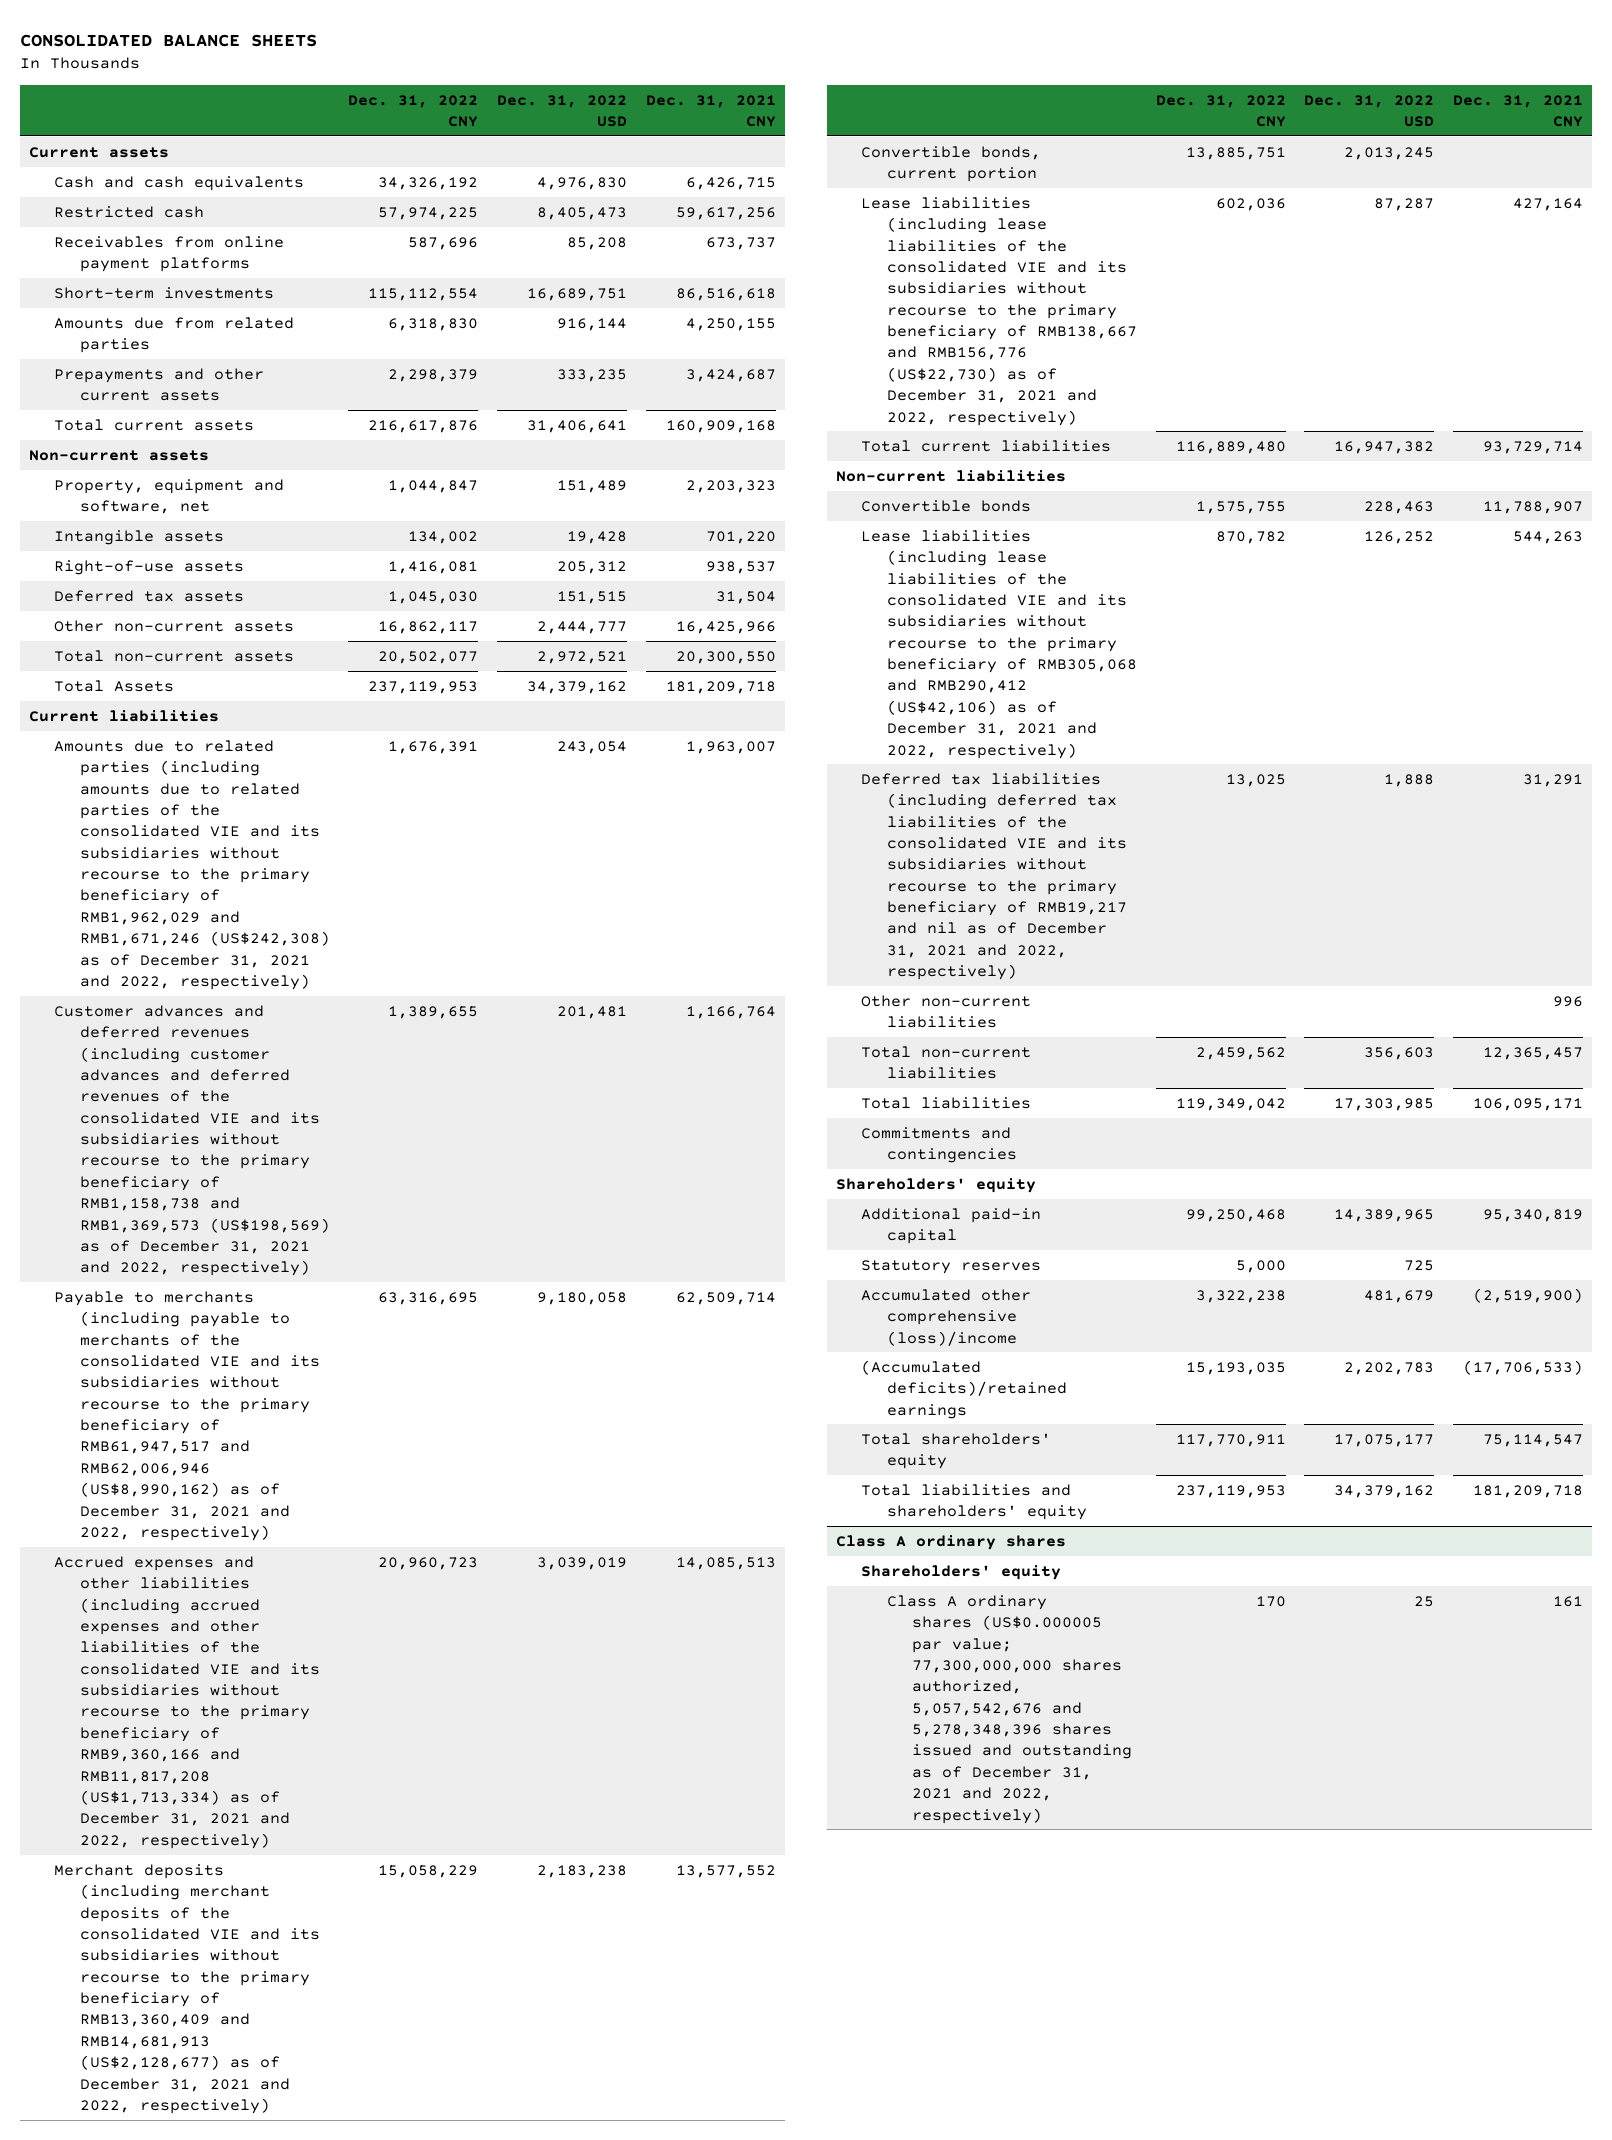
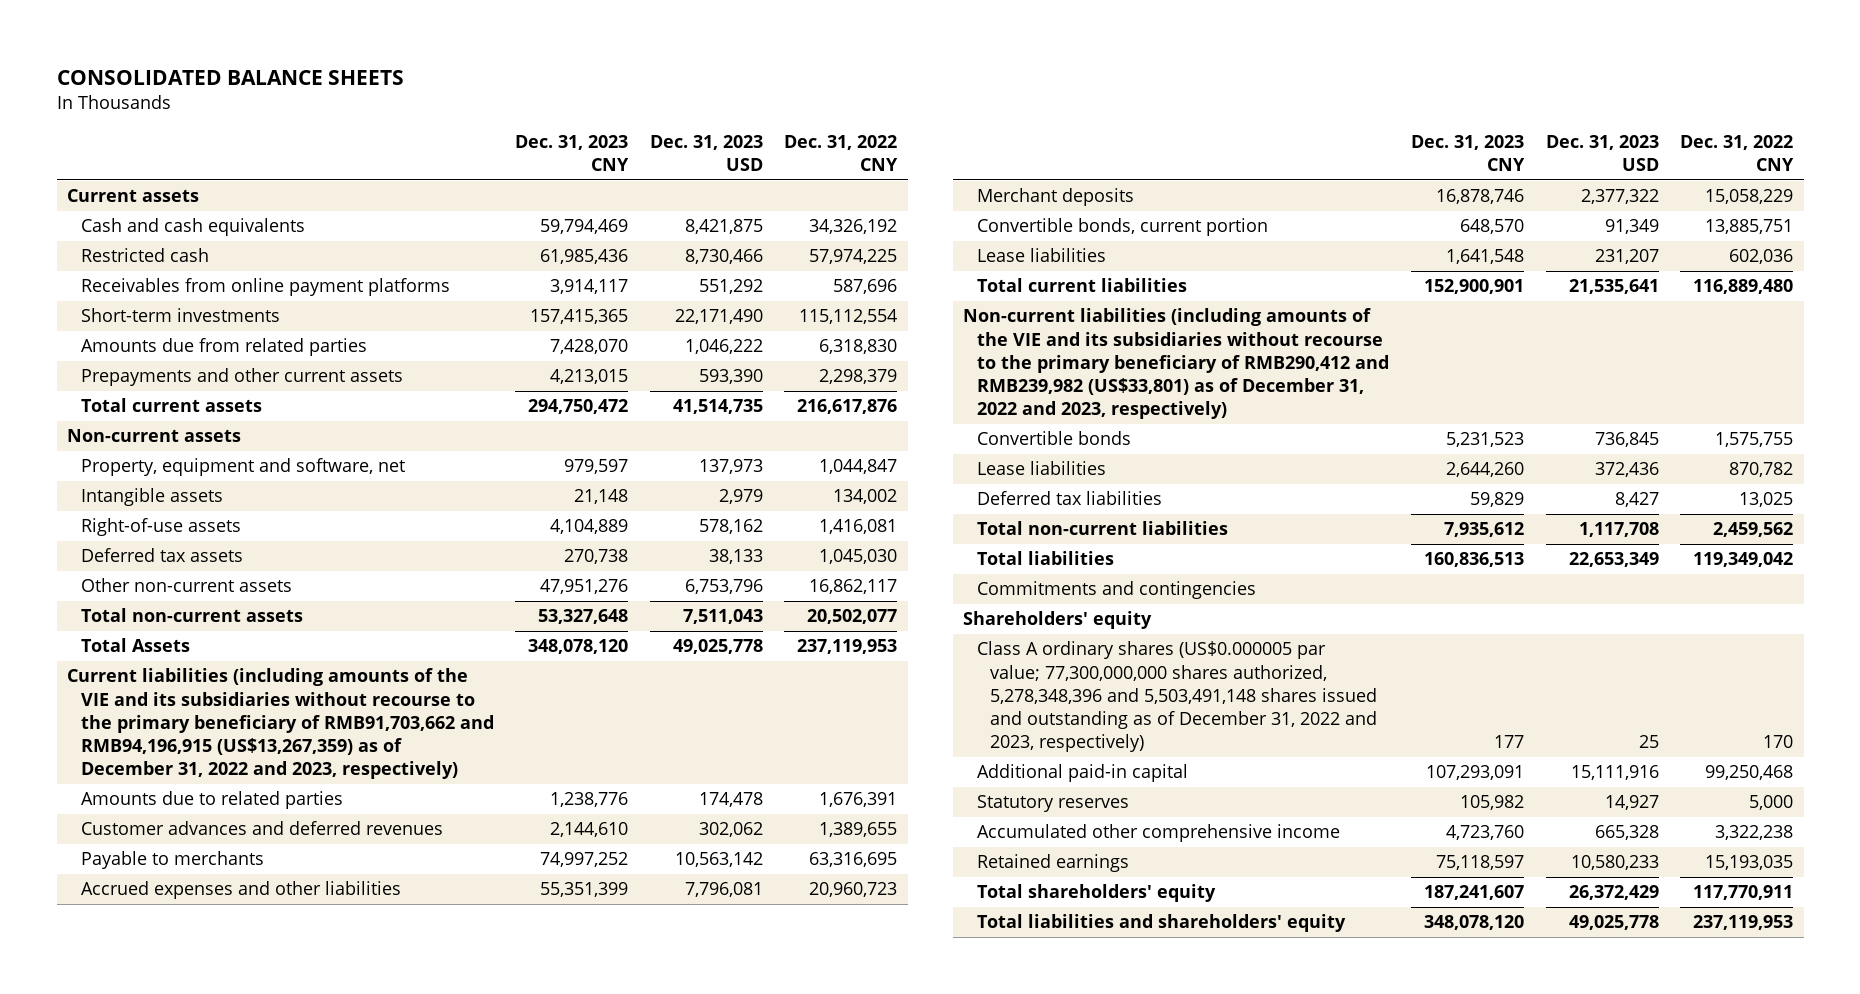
[497,94,628,128] Dec. 31, 2022 USD -> none
[645,94,776,128] Dec. 31, 2021 CNY -> none
none -> [515,135,630,172] Dec. 31, 2023 CNY
none -> [649,135,763,172] Dec. 31, 2023 USD
[28,709,219,722] Current liabilities -> [67,668,494,780] Current liabilities (including amounts of the VIE and its subsidiaries without recourse to the primary beneficiary of RMB91,703,662 and RMB94,196,915 (US$13,267,359) as of December 31, 2022 and 2023, respectively)
[54,739,330,990] Amounts due to related parties (including amounts due to related parties of the consolidated VIE and its subsidiaries without recourse to the primary beneficiary of RMB1,962,029 and RMB1,671,246 (US$242,308) as of December 31, 2021 and 2022, respectively) -> [80,791,343,810] Amounts due to related parties
[54,1004,330,1277] Customer advances and deferred revenues (including customer advances and deferred revenues of the consolidated VIE and its subsidiaries without recourse to the primary beneficiary of RMB1,158,738 and RMB1,369,573 (US$198,569) as of December 31, 2021 and 2022, respectively) -> [80,821,443,836] Customer advances and deferred revenues
[54,1290,320,1541] Payable to merchants (including payable to merchants of the consolidated VIE and its subsidiaries without recourse to the primary beneficiary of RMB61,947,517 and RMB62,006,946 (US$8,990,162) as of December 31, 2021 and 2022, respectively) -> [80,851,264,870] Payable to merchants
[54,1555,320,1849] Accrued expenses and other liabilities (including accrued expenses and other liabilities of the consolidated VIE and its subsidiaries without recourse to the primary beneficiary of RMB9,360,166 and RMB11,817,208 (US$1,713,334) as of December 31, 2021 and 2022, respectively) -> [80,881,401,900] Accrued expenses and other liabilities
[54,1863,320,2114] Merchant deposits (including merchant deposits of the consolidated VIE and its subsidiaries without recourse to the primary beneficiary of RMB13,360,409 and RMB14,681,913 (US$2,128,677) as of December 31, 2021 and 2022, respectively) -> [976,188,1134,207] Merchant deposits
[861,196,1137,426] Lease liabilities (including lease liabilities of the consolidated VIE and its subsidiaries without recourse to the primary beneficiary of RMB138,667 and RMB156,776 (US$22,730) as of December 31, 2021 and 2022, respectively) -> [976,248,1106,263] Lease liabilities
[835,469,1066,482] Non-current liabilities -> [963,308,1389,420] Non-current liabilities (including amounts of the VIE and its subsidiaries without recourse to the primary beneficiary of RMB290,412 and RMB239,982 (US$33,801) as of December 31, 2022 and 2023, respectively)
[861,994,1032,1029] Other non-current liabilities -> none
[861,529,1137,759] Lease liabilities (including lease liabilities of the consolidated VIE and its subsidiaries without recourse to the primary beneficiary of RMB305,068 and RMB290,412 (US$42,106) as of December 31, 2021 and 2022, respectively) -> [976,461,1106,476] Lease liabilities
[861,772,1127,981] Deferred tax liabilities (including deferred tax liabilities of the consolidated VIE and its subsidiaries without recourse to the primary beneficiary of RMB19,217 and nil as of December 31, 2021 and 2022, respectively) -> [976,491,1162,506] Deferred tax liabilities
none -> [976,641,1378,753] Class A ordinary shares (US$0.000005 par value; 77,300,000,000 shares authorized, 5,278,348,396 and 5,503,491,148 shares issued and outstanding as of December 31, 2022 and 2023, respectively)
[861,1288,1032,1346] Accumulated other comprehensive (loss)/income -> [976,824,1340,843] Accumulated other comprehensive income
[861,1359,1067,1419] (Accumulated deficits)/retained earnings -> [976,854,1129,873] Retained earnings
[835,1534,1066,1550] Class A ordinary shares -> none
[861,1564,1062,1580] Shareholders' equity -> none
[886,1594,1133,1824] Class A ordinary shares (US$0.000005 par value; 77,300,000,000 shares authorized, 5,057,542,676 and 5,278,348,396 shares issued and outstanding as of December 31, 2021 and 2022, respectively) -> none

